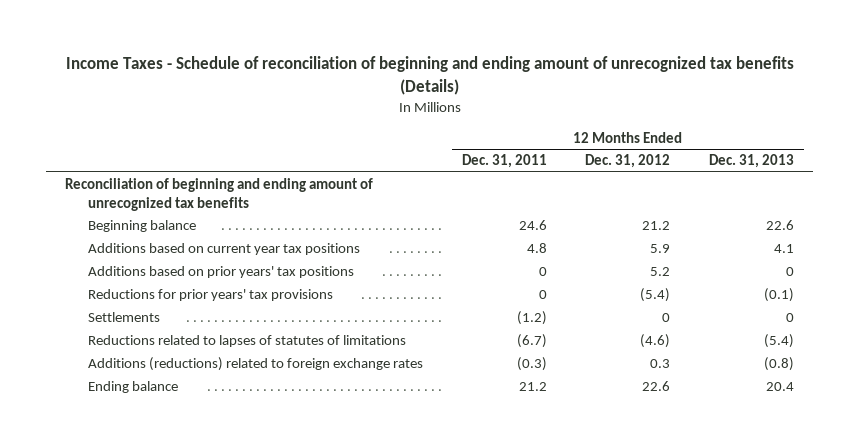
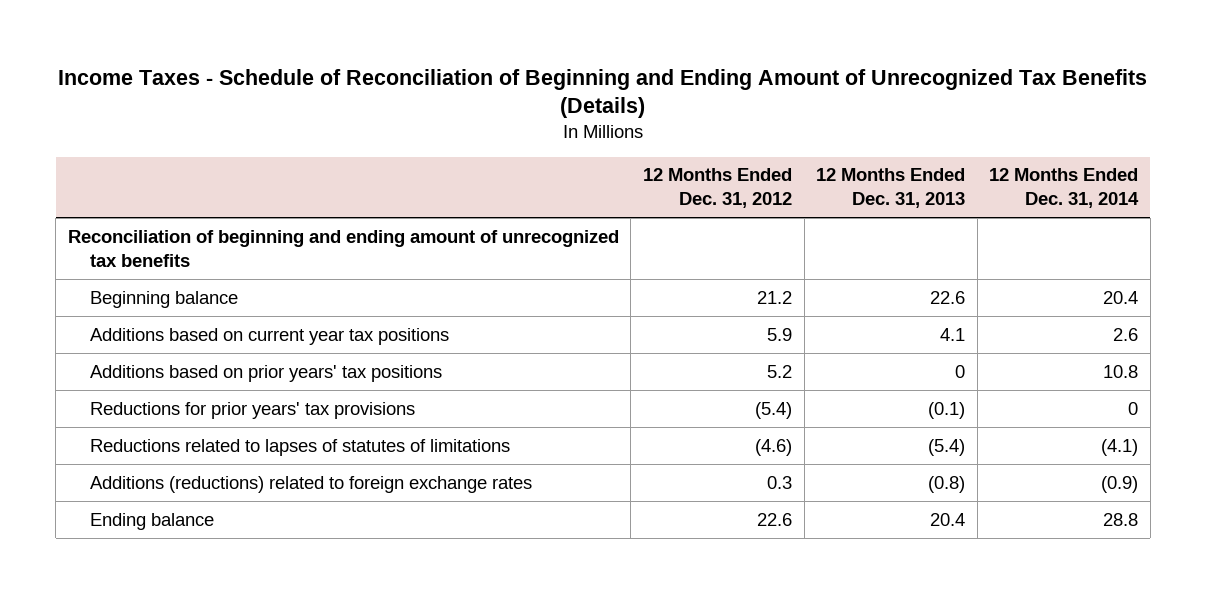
[65,55,794,95] Income Taxes - Schedule of reconciliation of beginning and ending amount of unrecognized tax benefits (Details) -> [58,68,1148,119] Income Taxes - Schedule of Reconciliation of Beginning and Ending Amount of Unrecognized Tax Benefits (Details)
[461,154,547,169] Dec. 31, 2011 -> none
none -> [989,168,1140,209] 12 Months Ended Dec. 31, 2014
[88,312,161,323] Settlements -> none

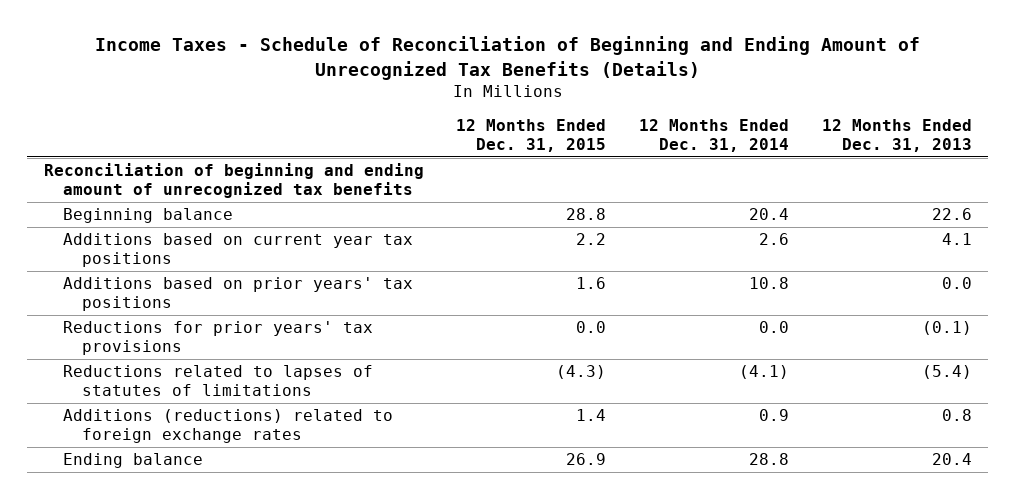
[643,168,793,209] 12 Months Ended Dec. 31, 2012 -> none
none -> [456,118,607,152] 12 Months Ended Dec. 31, 2015
[955,364,966,378] 0 -> [942,277,973,290] 0.0
[1128,401,1139,415] 0 -> [759,321,790,334] 0.0
[928,475,966,493] (0.8) -> [942,409,973,422] 0.8
[1101,475,1139,493] (0.9) -> [759,409,790,422] 0.9

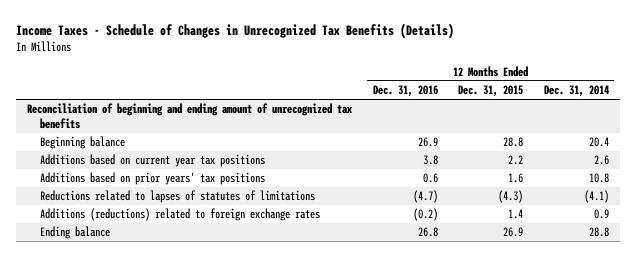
[94,36,920,80] Income Taxes - Schedule of Reconciliation of Beginning and Ending Amount of Unrecognized Tax Benefits (Details) -> [16,22,455,39] Income Taxes - Schedule of Changes in Unrecognized Tax Benefits (Details)
[822,118,973,152] 12 Months Ended Dec. 31, 2013 -> none
none -> [372,85,438,98] Dec. 31, 2016
[62,321,373,356] Reductions for prior years' tax provisions -> none

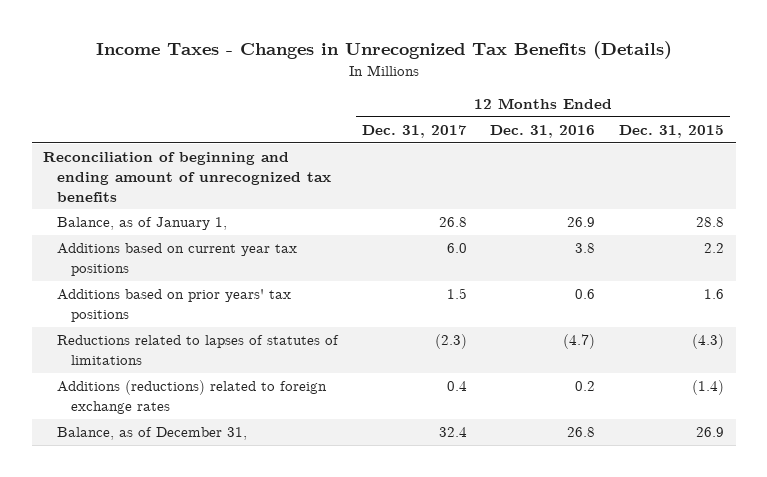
[16,22,455,39] Income Taxes - Schedule of Changes in Unrecognized Tax Benefits (Details) -> [95,41,672,60] Income Taxes - Changes in Unrecognized Tax Benefits (Details)
[544,85,610,98] Dec. 31, 2014 -> none
none -> [361,125,467,139] Dec. 31, 2017
[40,136,126,150] Beginning balance -> [57,217,228,231] Balance, as of January 1,
[412,208,438,222] (0.2) -> [575,381,596,392] 0.2
[508,209,524,220] 1.4 -> [691,380,724,396] (1.4)
[40,226,111,240] Ending balance -> [57,427,248,441] Balance, as of December 31,

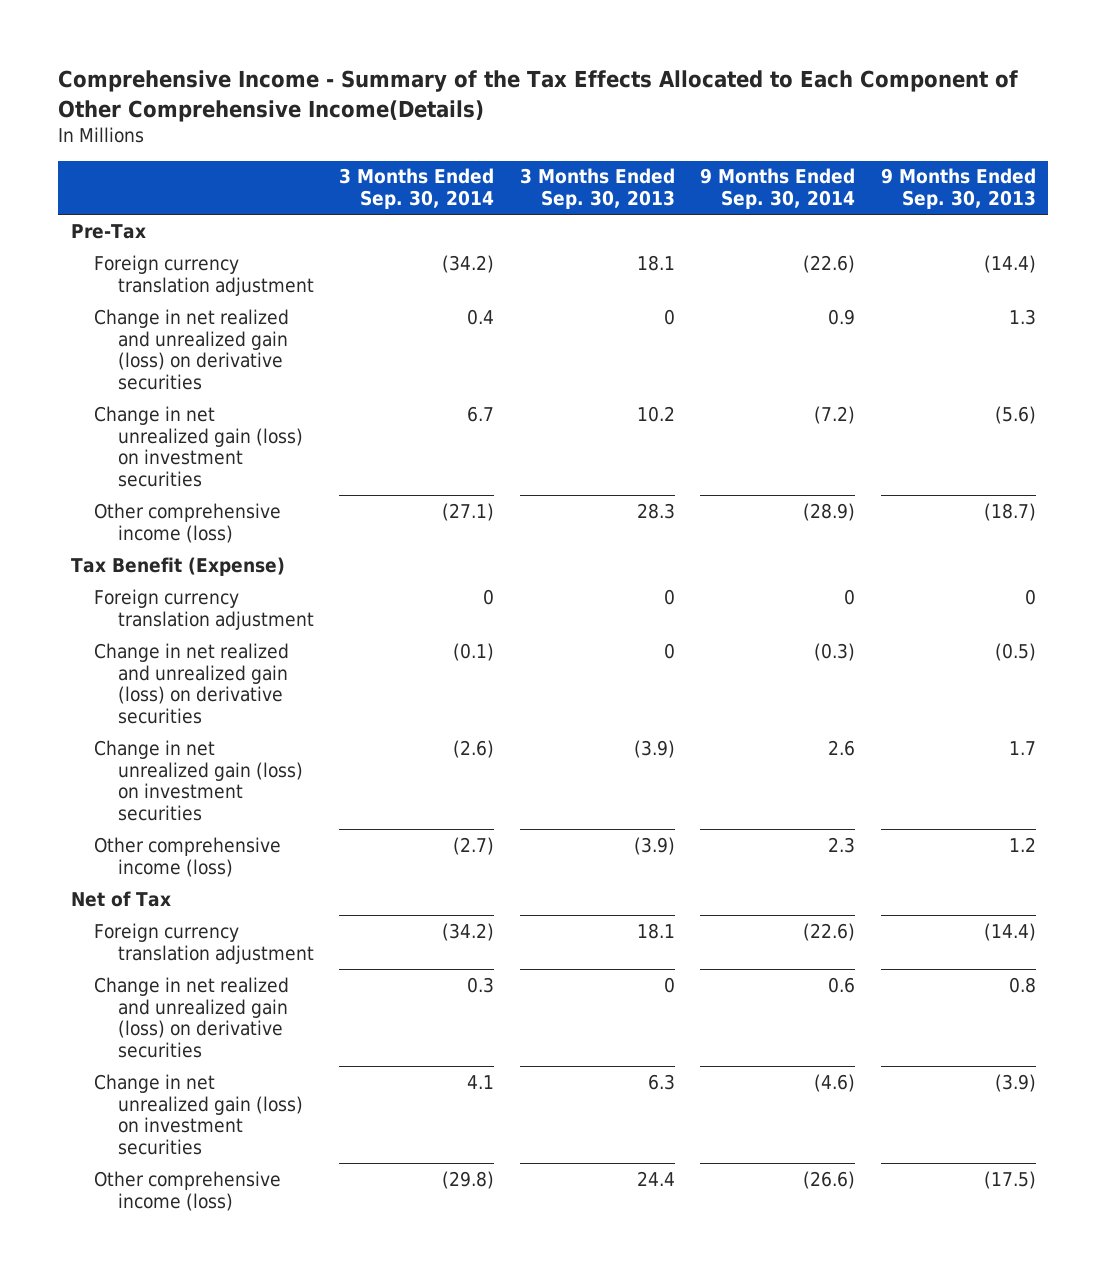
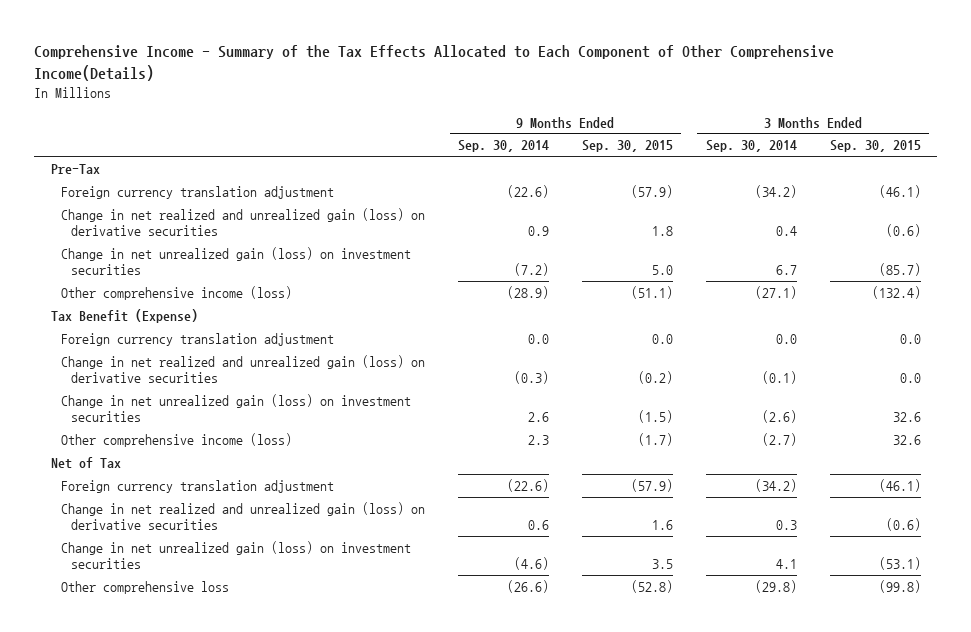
[519,168,675,210] 3 Months Ended Sep. 30, 2013 -> none
[880,168,1036,210] 9 Months Ended Sep. 30, 2013 -> none
none -> [581,140,673,153] Sep. 30, 2015
none -> [829,140,921,153] Sep. 30, 2015
[483,588,495,605] 0 -> [775,333,797,344] 0.0
[844,588,856,605] 0 -> [527,333,549,344] 0.0
[94,1170,282,1211] Other comprehensive income (loss) -> [60,580,229,594] Other comprehensive loss

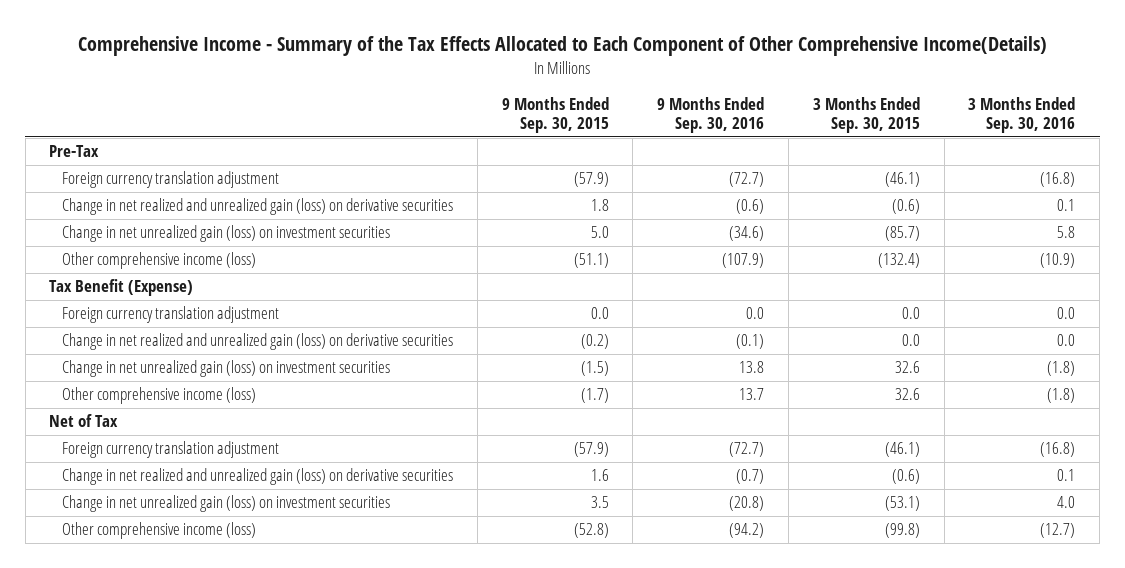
[457,140,549,153] Sep. 30, 2014 -> none
[705,140,797,153] Sep. 30, 2014 -> none
none -> [657,96,765,134] 9 Months Ended Sep. 30, 2016
none -> [968,96,1076,134] 3 Months Ended Sep. 30, 2016
[60,580,229,594] Other comprehensive loss -> [61,522,256,540] Other comprehensive income (loss)

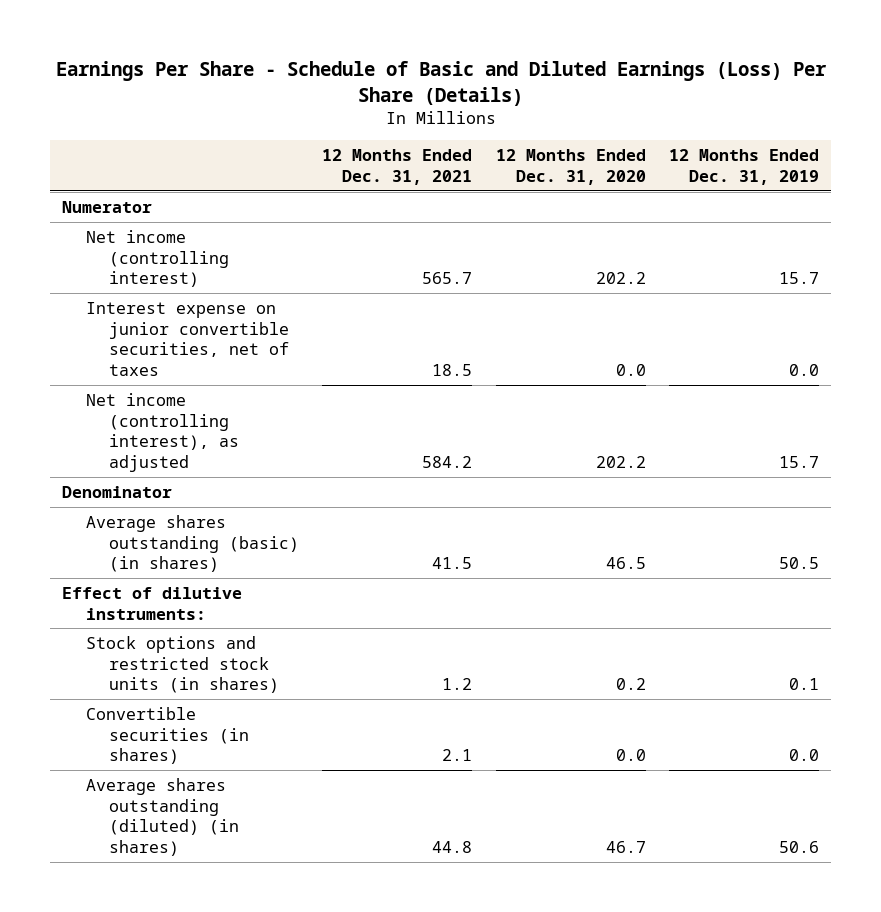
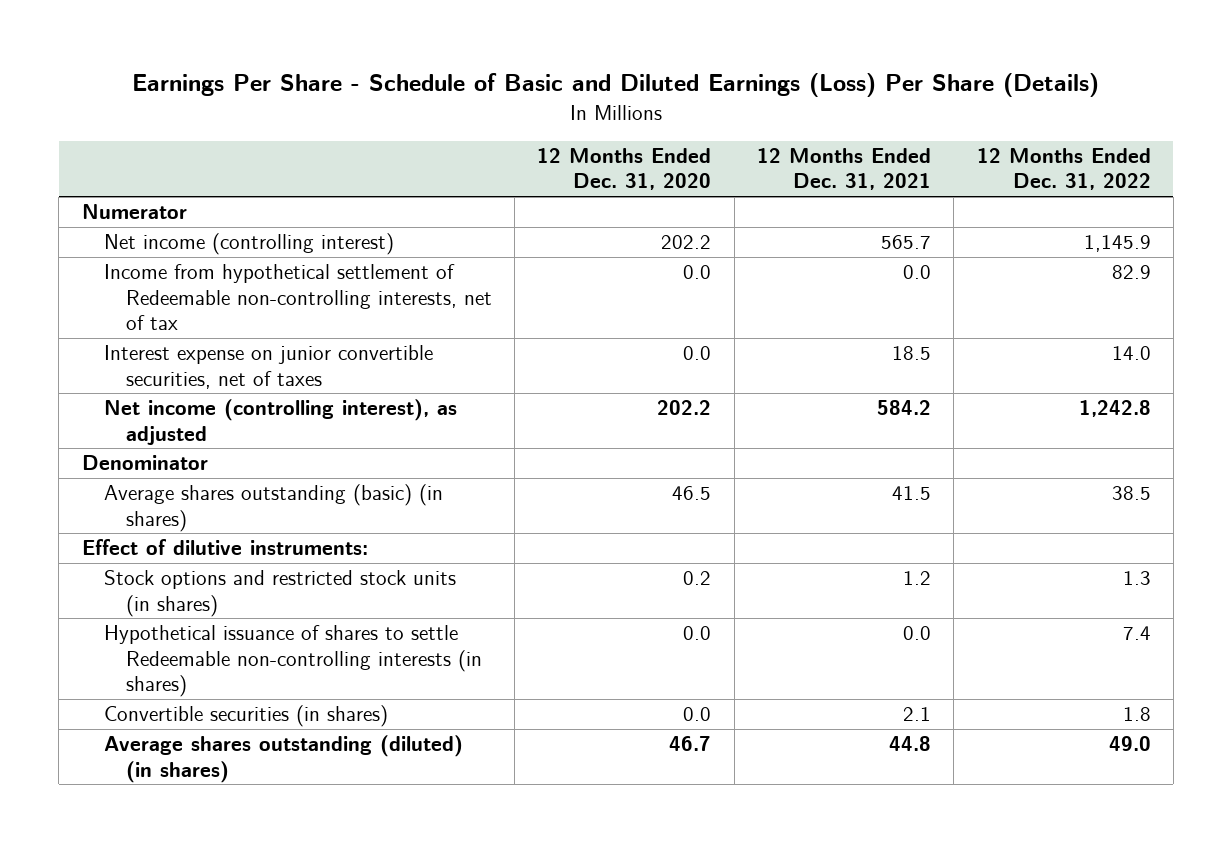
[669,149,820,185] 12 Months Ended Dec. 31, 2019 -> none
none -> [976,148,1151,191] 12 Months Ended Dec. 31, 2022
none -> [103,264,492,330] Income from hypothetical settlement of Redeemable non-controlling interests, net of tax
none -> [103,625,482,697] Hypothetical issuance of shares to settle Redeemable non-controlling interests (in shares)

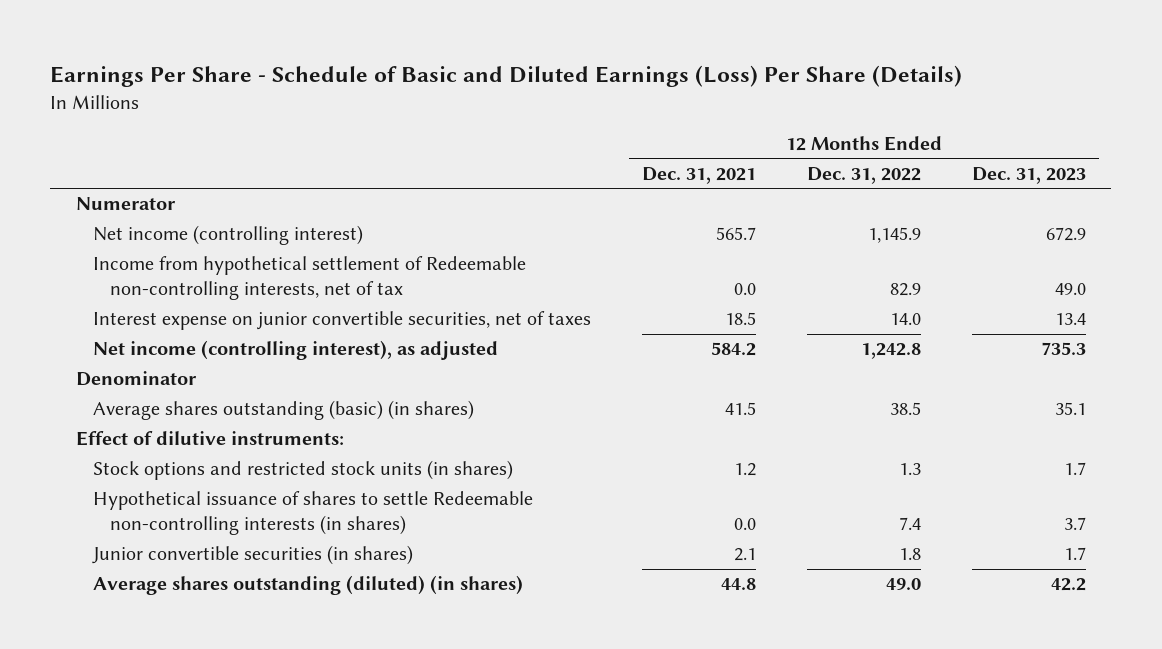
[537,148,712,191] 12 Months Ended Dec. 31, 2020 -> none
none -> [971,167,1086,185] Dec. 31, 2023
[103,705,388,728] Convertible securities (in shares) -> [91,545,413,566] Junior convertible securities (in shares)

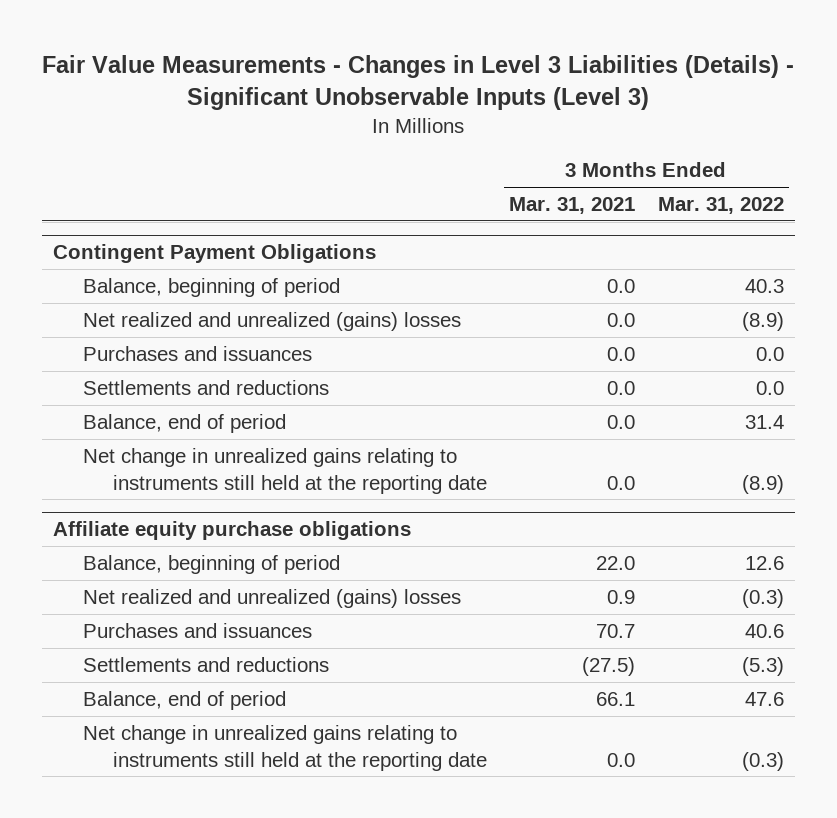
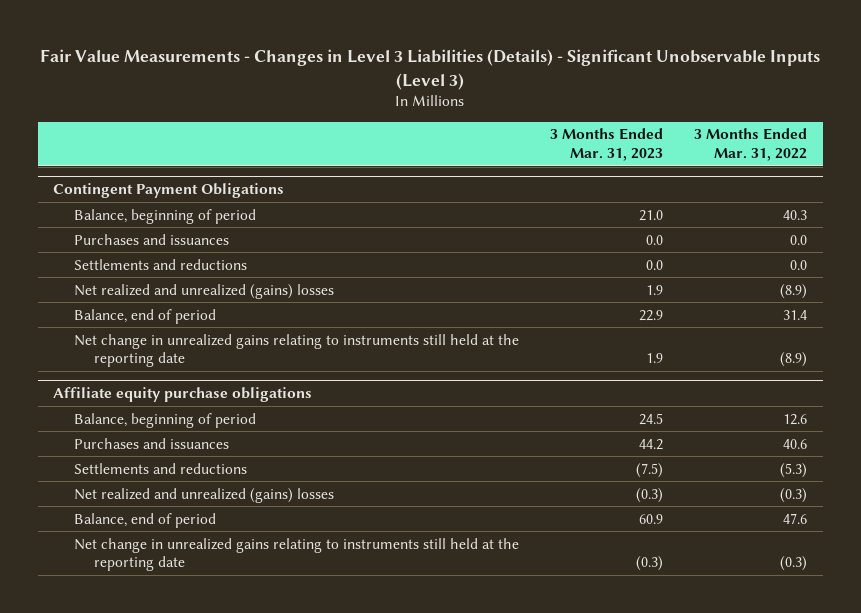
[509,197,636,215] Mar. 31, 2021 -> none
none -> [550,128,664,162] 3 Months Ended Mar. 31, 2023
[82,311,461,331] Net realized and unrealized (gains) losses -> [73,283,334,299] Net realized and unrealized (gains) losses
[82,588,461,608] Net realized and unrealized (gains) losses -> [73,487,334,503] Net realized and unrealized (gains) losses

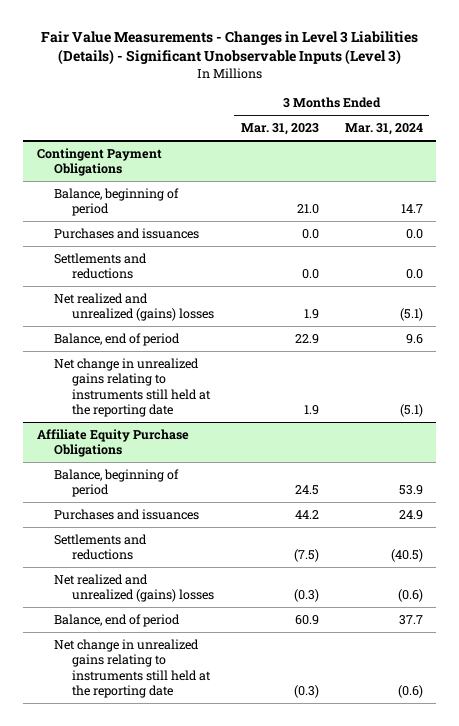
[694,128,808,162] 3 Months Ended Mar. 31, 2022 -> none
none -> [344,123,423,136] Mar. 31, 2024
[53,387,313,403] Affiliate equity purchase obligations -> [36,428,189,458] Affiliate Equity Purchase Obligations

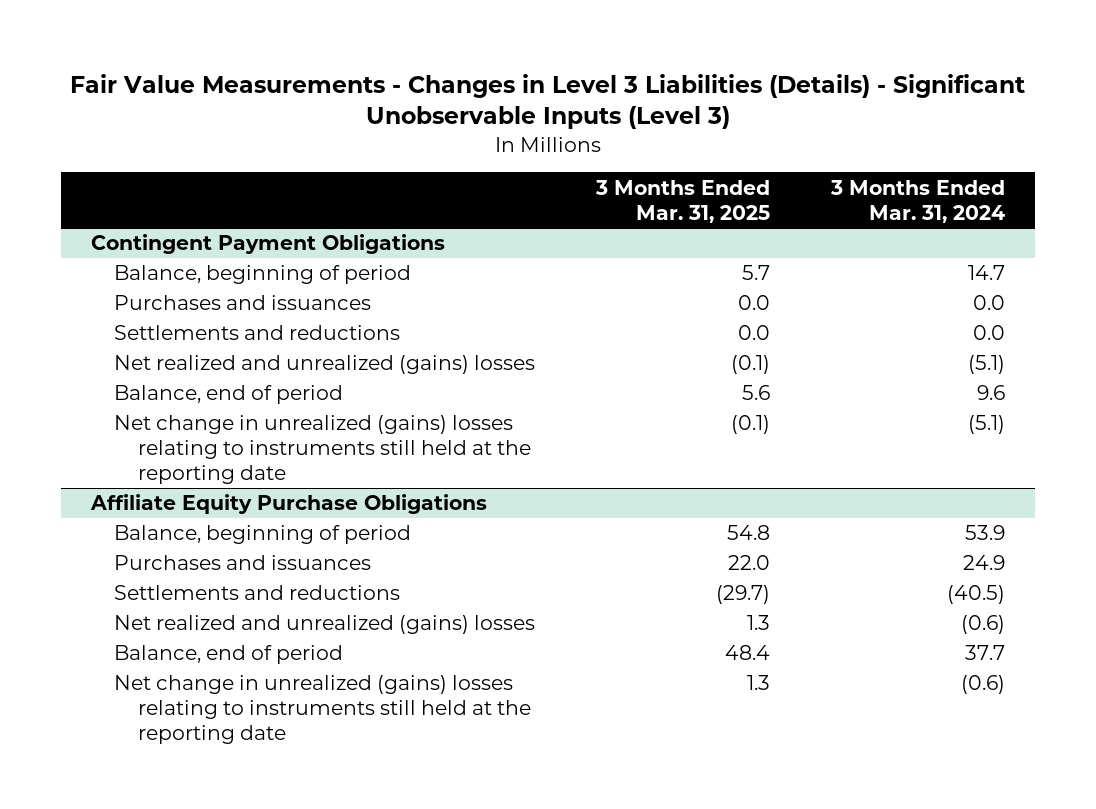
[240,123,319,136] Mar. 31, 2023 -> none
none -> [595,179,771,223] 3 Months Ended Mar. 31, 2025
[54,357,212,417] Net change in unrealized gains relating to instruments still held at the reporting date -> [114,415,531,485] Net change in unrealized (gains) losses relating to instruments still held at the reporting date
[54,638,212,698] Net change in unrealized gains relating to instruments still held at the reporting date -> [114,675,531,745] Net change in unrealized (gains) losses relating to instruments still held at the reporting date

